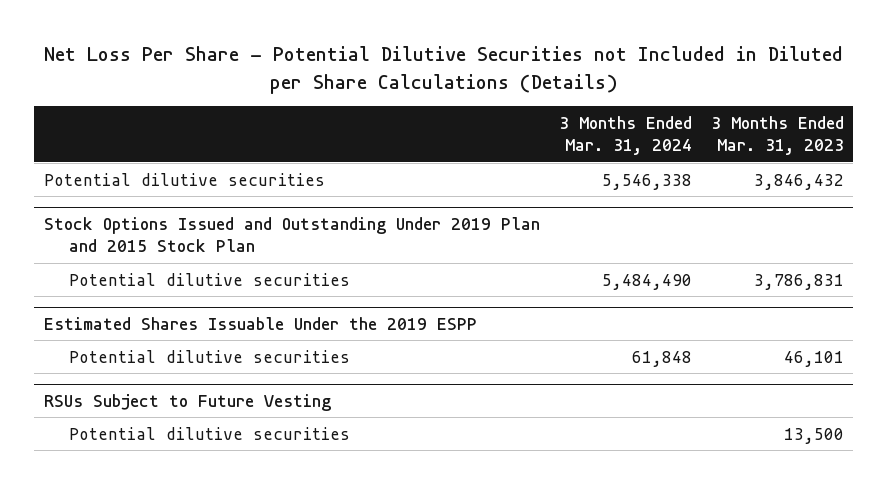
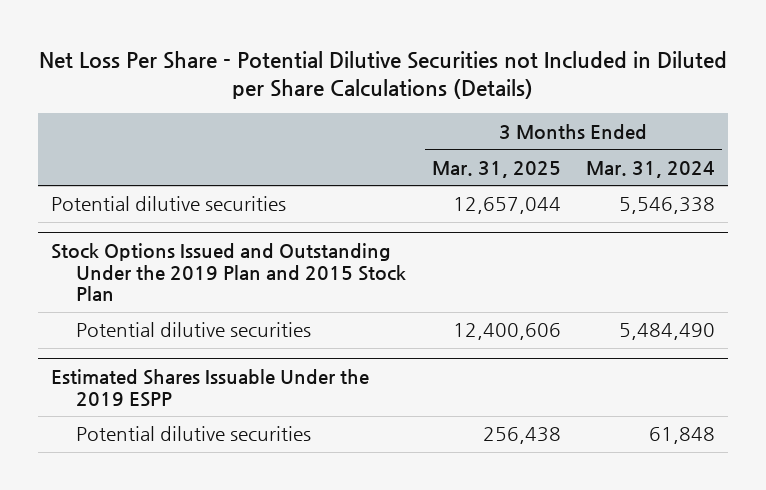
[710,115,844,156] 3 Months Ended Mar. 31, 2023 -> none
none -> [431,160,561,178] Mar. 31, 2025
[43,216,540,253] Stock Options Issued and Outstanding Under 2019 Plan and 2015 Stock Plan -> [50,243,407,302] Stock Options Issued and Outstanding Under the 2019 Plan and 2015 Stock Plan
[43,393,331,411] RSUs Subject to Future Vesting -> none
[69,426,351,440] Potential dilutive securities -> none

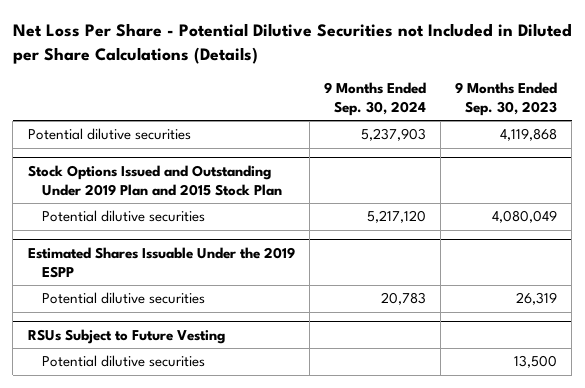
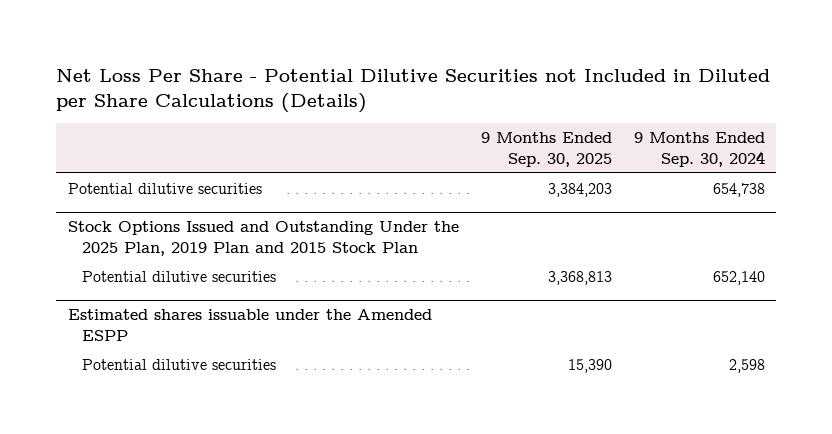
[455,82,558,117] 9 Months Ended Sep. 30, 2023 -> none
none -> [480,131,612,167] 9 Months Ended Sep. 30, 2025
[27,328,225,344] RSUs Subject to Future Vesting -> none
[42,355,206,368] Potential dilutive securities -> none
[360,128,426,142] 5,237,903 -> [712,182,765,197] 654,738
[27,164,283,196] Stock Options Issued and Outstanding Under 2019 Plan and 2015 Stock Plan -> [67,221,459,257] Stock Options Issued and Outstanding Under the 2025 Plan, 2019 Plan and 2015 Stock Plan
[366,210,426,224] 5,217,120 -> [712,270,765,285] 652,140
[27,246,295,278] Estimated Shares Issuable Under the 2019 ESPP -> [67,309,432,342] Estimated shares issuable under the Amended ESPP
[380,292,426,306] 20,783 -> [728,358,765,373] 2,598

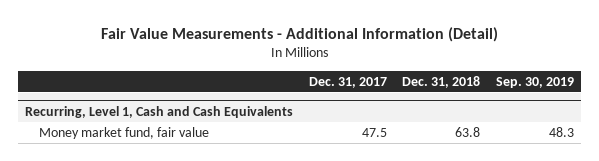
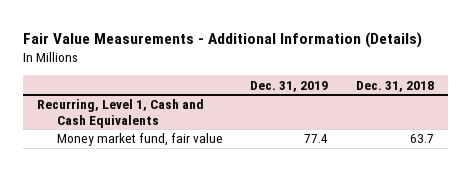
[100,26,498,42] Fair Value Measurements - Additional Information (Detail) -> [22,31,422,48] Fair Value Measurements - Additional Information (Details)
[308,76,387,88] Dec. 31, 2017 -> none
[495,76,574,88] Sep. 30, 2019 -> none
none -> [250,80,329,92] Dec. 31, 2019
[455,126,481,137] 63.8 -> [409,134,434,144] 63.7

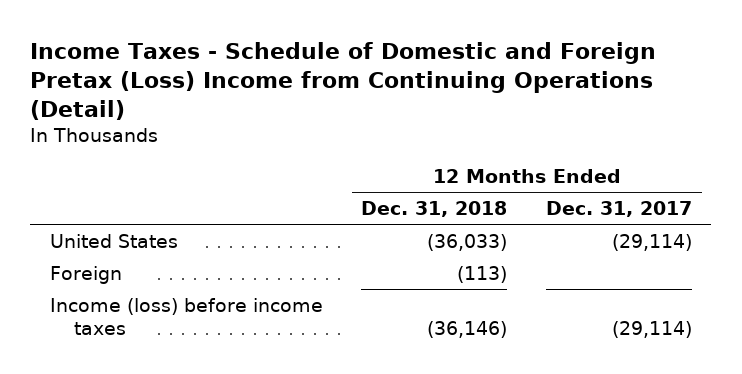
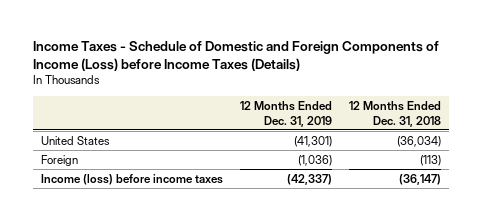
[30,42,657,120] Income Taxes - Schedule of Domestic and Foreign Pretax (Loss) Income from Continuing Operations (Detail) -> [32,40,439,71] Income Taxes - Schedule of Domestic and Foreign Components of Income (Loss) before Income Taxes (Details)
[545,200,692,217] Dec. 31, 2017 -> none
none -> [240,100,333,127] 12 Months Ended Dec. 31, 2019
[427,233,508,251] (36,033) -> [396,135,441,147] (36,034)
[427,320,508,338] (36,146) -> [398,173,441,185] (36,147)

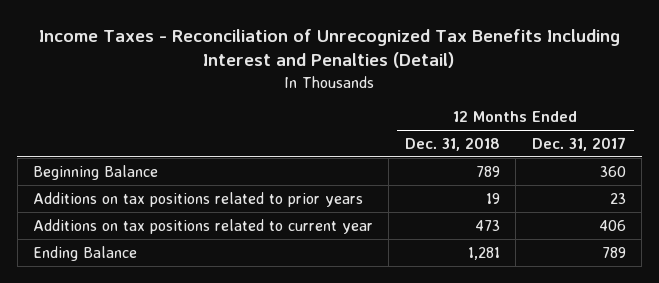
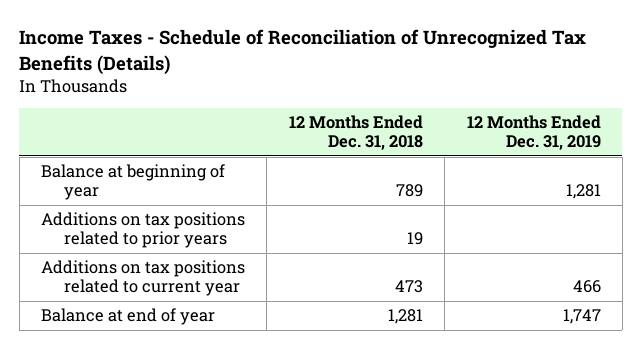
[39,28,621,69] Income Taxes - Reconciliation of Unrecognized Tax Benefits Including Interest and Penalties (Detail) -> [19,29,587,75] Income Taxes - Schedule of Reconciliation of Unrecognized Tax Benefits (Details)
[531,136,626,151] Dec. 31, 2017 -> none
none -> [466,115,601,151] 12 Months Ended Dec. 31, 2019
[33,164,159,180] Beginning Balance -> [41,164,226,201] Balance at beginning of year
[33,245,138,261] Ending Balance -> [41,308,216,326] Balance at end of year

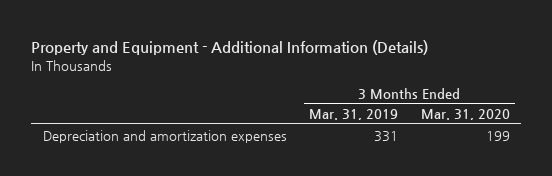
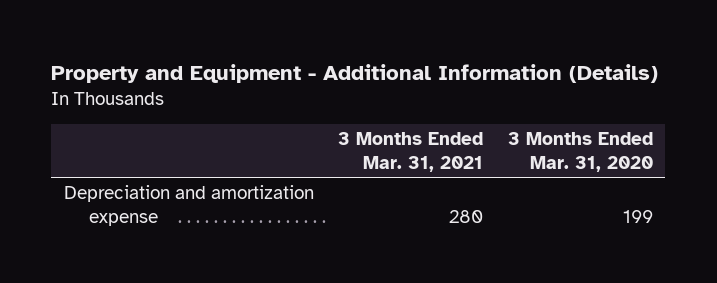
[309,109,399,121] Mar. 31, 2019 -> none
none -> [338,132,484,172] 3 Months Ended Mar. 31, 2021
[42,129,287,143] Depreciation and amortization expenses -> [63,185,314,226] Depreciation and amortization expense

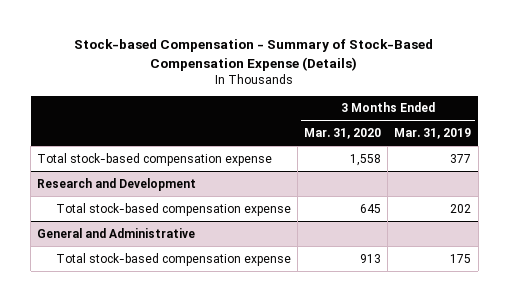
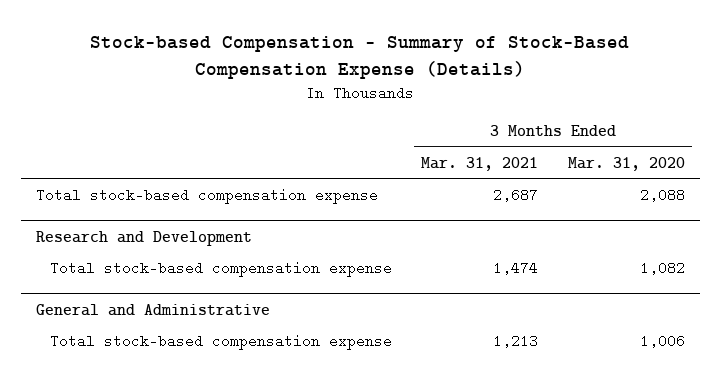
[394,128,472,140] Mar. 31, 2019 -> none
none -> [421,156,539,171] Mar. 31, 2021
[350,153,382,166] 1,558 -> [639,188,685,203] 2,088
[360,203,382,213] 645 -> [639,261,685,276] 1,082
[360,253,382,263] 913 -> [639,334,685,349] 1,006

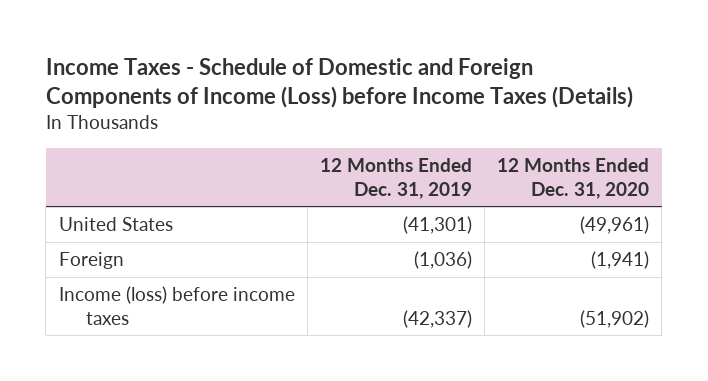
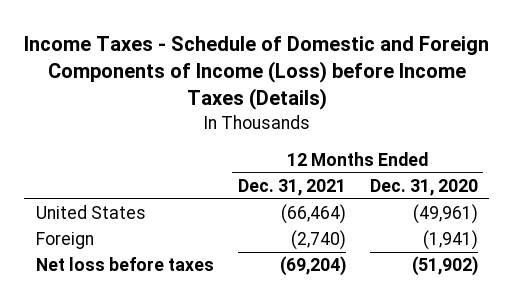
[319,158,472,199] 12 Months Ended Dec. 31, 2019 -> none
none -> [237,178,346,196] Dec. 31, 2021
[58,286,295,325] Income (loss) before income taxes -> [36,257,215,272] Net loss before taxes

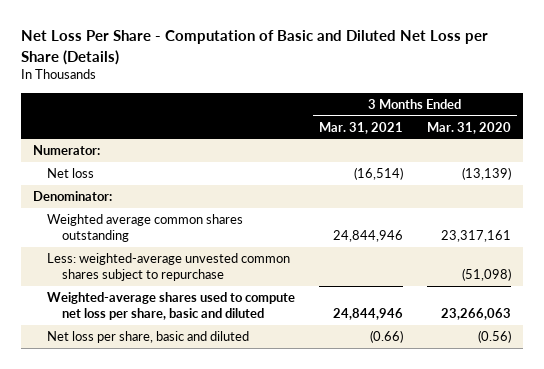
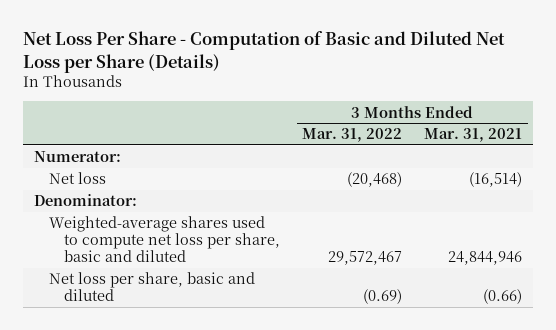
[427,121,512,134] Mar. 31, 2020 -> none
none -> [302,128,403,143] Mar. 31, 2022
[47,214,244,243] Weighted average common shares outstanding -> none
[47,253,291,282] Less: weighted-average unvested common shares subject to repurchase -> none

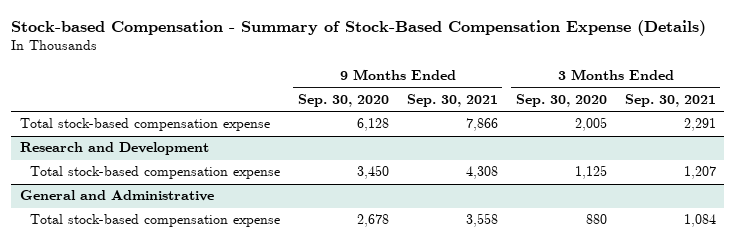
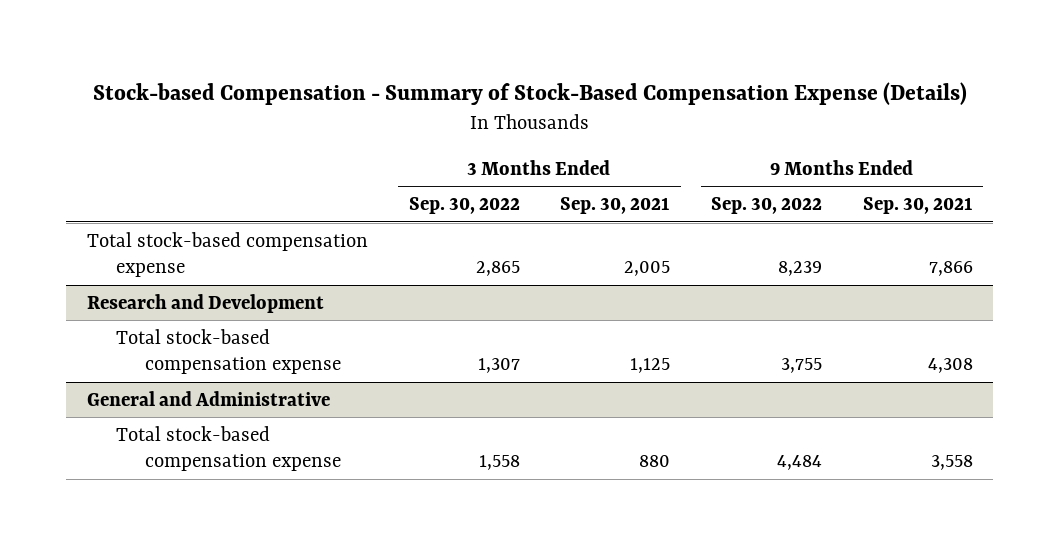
[297,93,389,107] Sep. 30, 2020 -> none
[515,93,607,107] Sep. 30, 2020 -> none
none -> [408,197,520,215] Sep. 30, 2022
none -> [711,197,823,215] Sep. 30, 2022
[683,118,716,132] 2,291 -> [624,261,671,277] 2,005
[683,166,716,180] 1,207 -> [630,358,671,374] 1,125
[683,214,716,228] 1,084 -> [639,455,671,468] 880

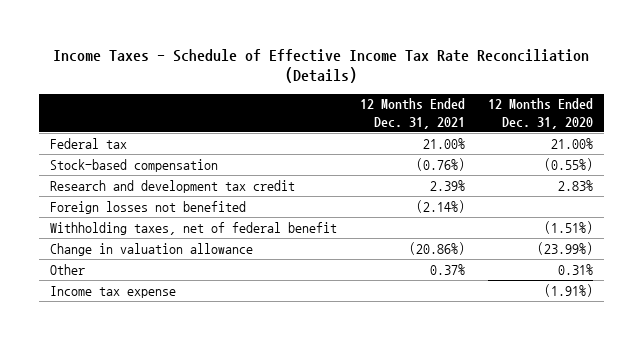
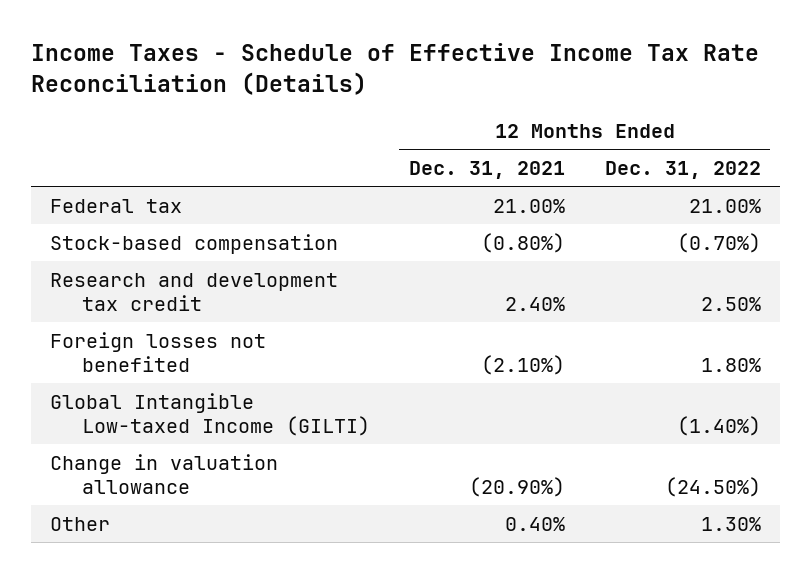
[487,98,593,129] 12 Months Ended Dec. 31, 2020 -> none
none -> [604,161,761,180] Dec. 31, 2022
[50,221,338,235] Withholding taxes, net of federal benefit -> none
[50,285,177,298] Income tax expense -> none
[415,157,465,171] (0.76%) -> [481,232,566,253] (0.80%)
[429,179,465,191] 2.39% -> [505,297,566,312] 2.40%
[415,199,465,213] (2.14%) -> [481,355,566,376] (2.10%)
none -> [50,392,370,437] Global Intangible Low-taxed Income (GILTI)
[408,241,465,255] (20.86%) -> [469,477,566,498] (20.90%)
[429,263,465,275] 0.37% -> [505,516,566,531] 0.40%

